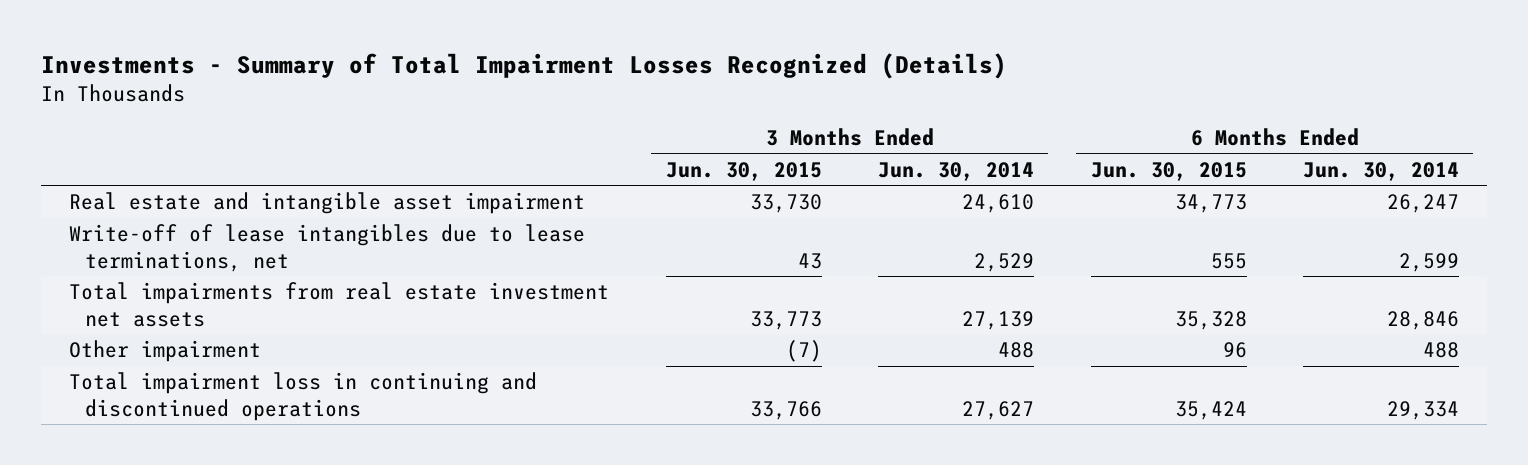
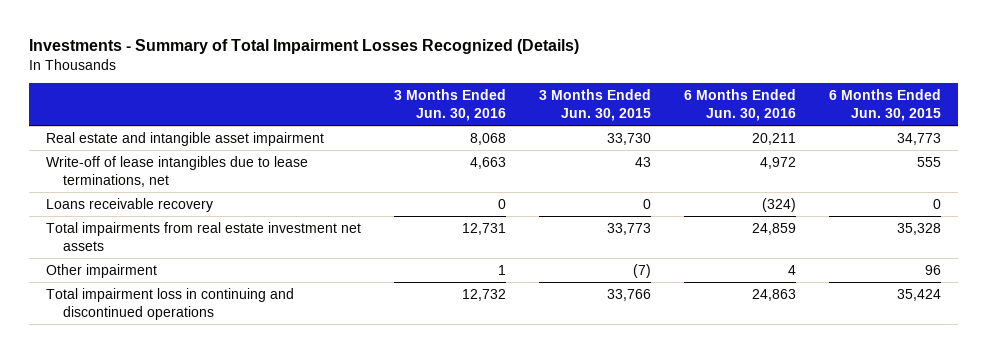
[878,161,1035,181] Jun. 30, 2014 -> none
[1303,161,1460,181] Jun. 30, 2014 -> none
none -> [393,89,506,122] 3 Months Ended Jun. 30, 2016
none -> [684,89,797,122] 6 Months Ended Jun. 30, 2016
none -> [45,197,213,212] Loans receivable recovery

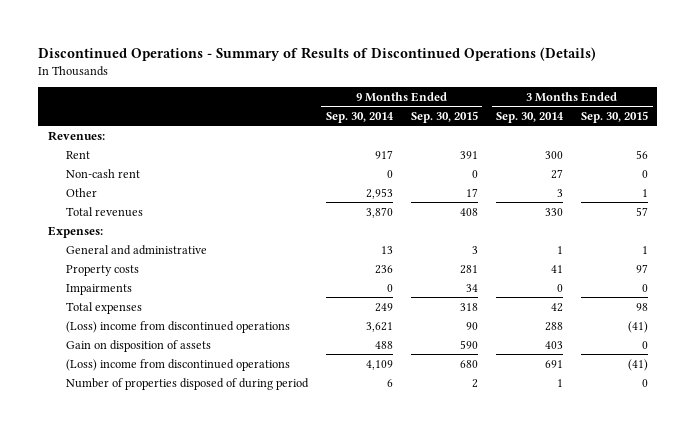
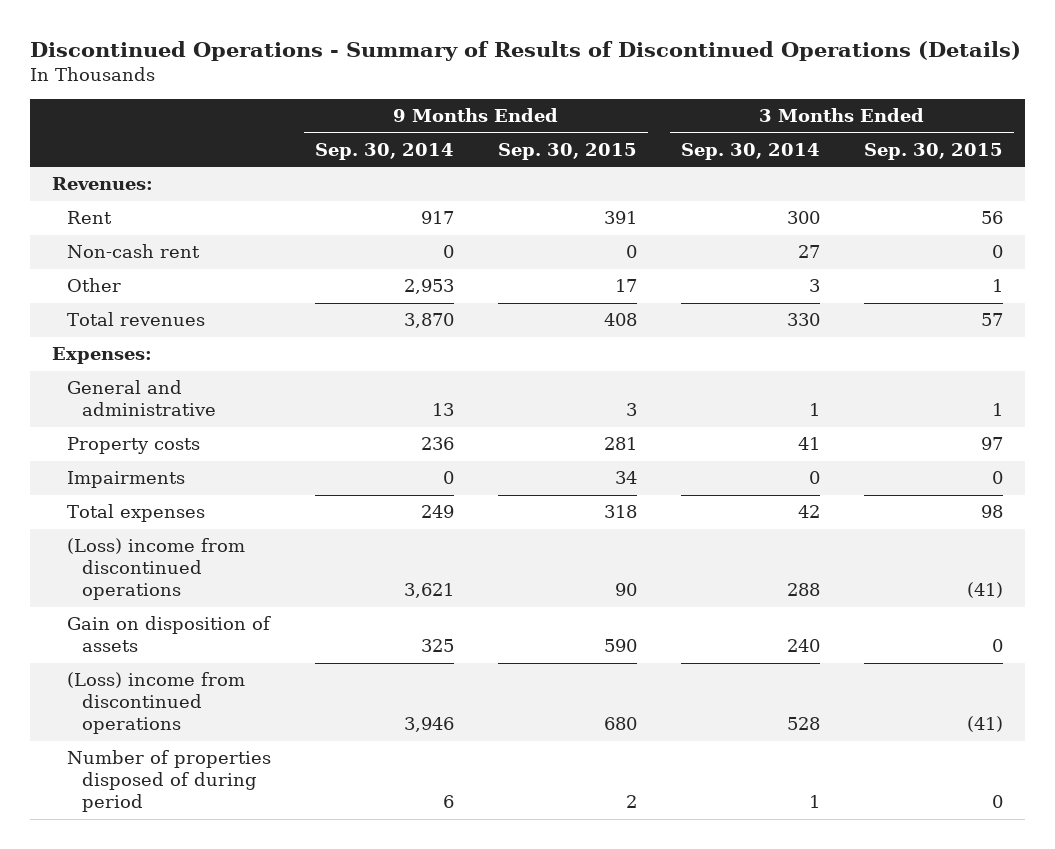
[374,340,393,349] 488 -> [420,639,454,653] 325
[545,340,564,349] 403 -> [787,639,821,653] 240
[365,359,393,370] 4,109 -> [403,717,454,733] 3,946
[545,359,564,368] 691 -> [787,717,821,731] 528

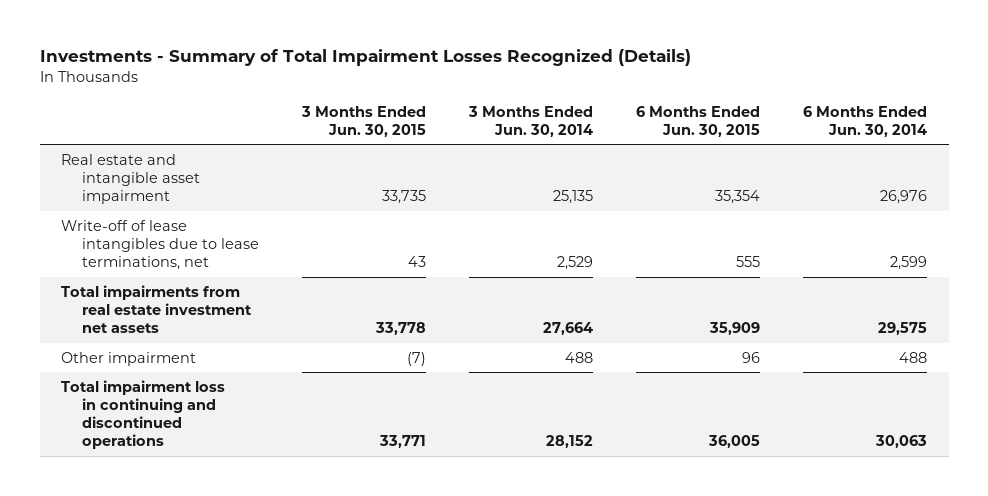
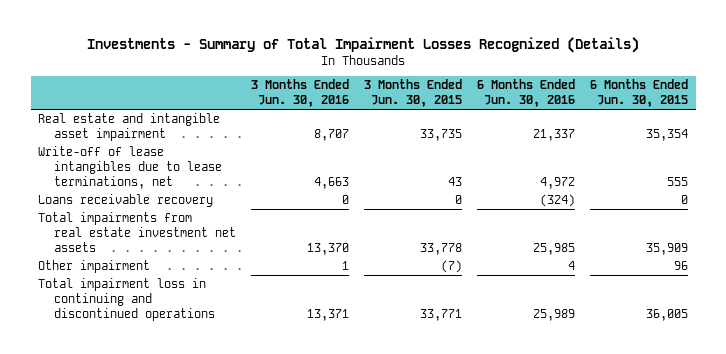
[468,105,594,137] 3 Months Ended Jun. 30, 2014 -> none
[803,105,928,137] 6 Months Ended Jun. 30, 2014 -> none
none -> [250,79,349,108] 3 Months Ended Jun. 30, 2016
none -> [476,79,575,108] 6 Months Ended Jun. 30, 2016
none -> [38,194,214,208] Loans receivable recovery

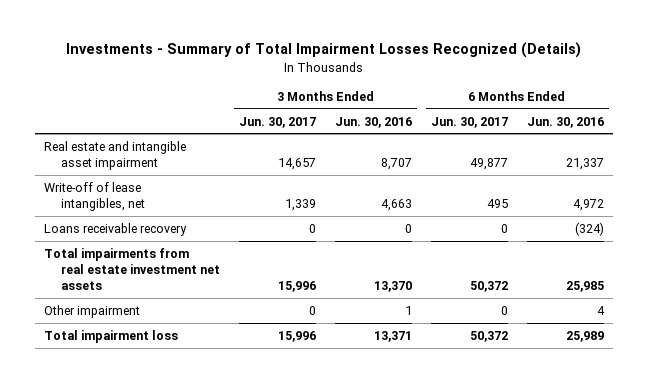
[363,79,462,108] 3 Months Ended Jun. 30, 2015 -> none
[590,79,689,108] 6 Months Ended Jun. 30, 2015 -> none
none -> [239,116,317,128] Jun. 30, 2017
none -> [430,116,508,128] Jun. 30, 2017
[38,146,222,189] Write-off of lease intangibles due to lease terminations, net -> [44,181,146,212] Write-off of lease intangibles, net
[38,278,215,321] Total impairment loss in continuing and discontinued operations -> [44,329,179,343] Total impairment loss

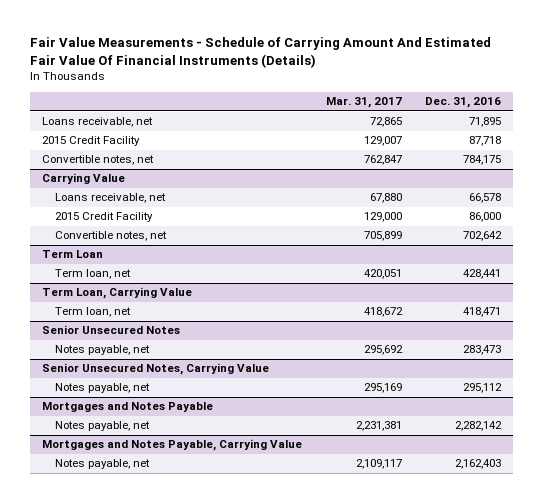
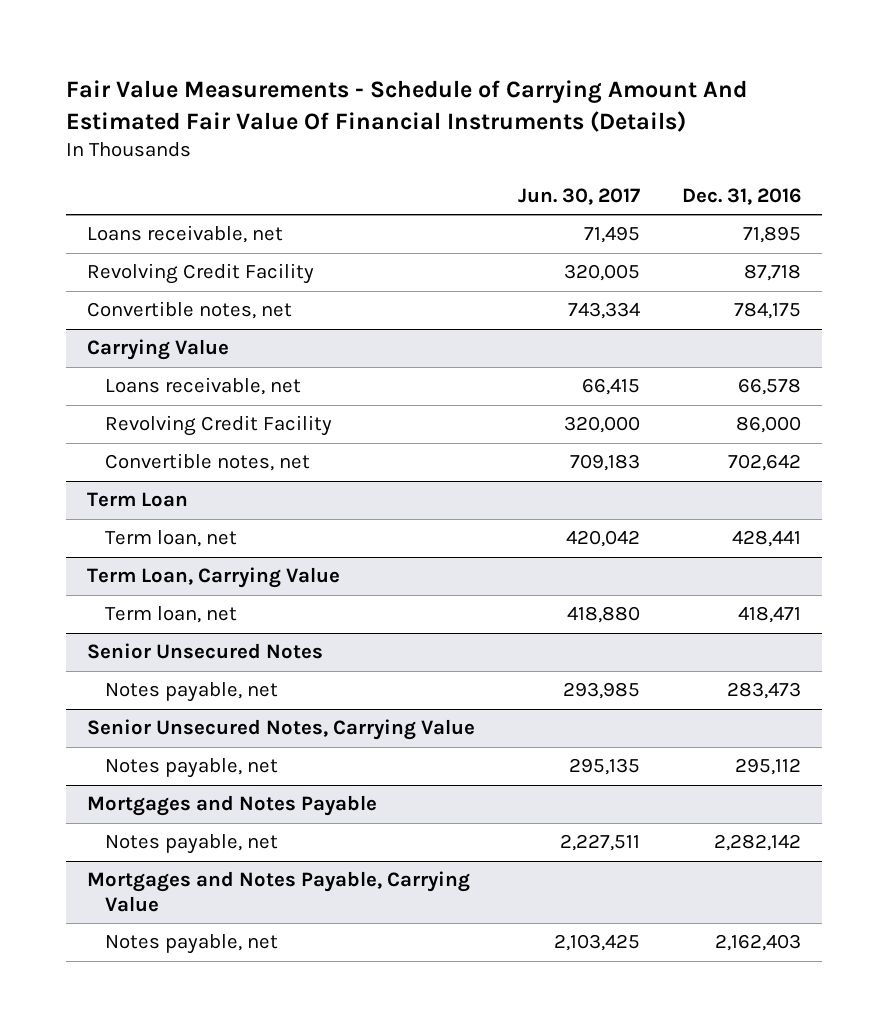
[325,97,402,109] Mar. 31, 2017 -> none
none -> [517,187,640,205] Jun. 30, 2017
[41,136,140,147] 2015 Credit Facility -> [86,263,314,285] Revolving Credit Facility
[55,212,154,223] 2015 Credit Facility -> [105,415,333,437] Revolving Credit Facility

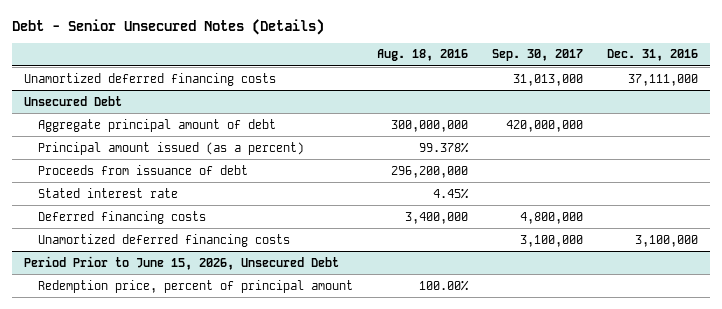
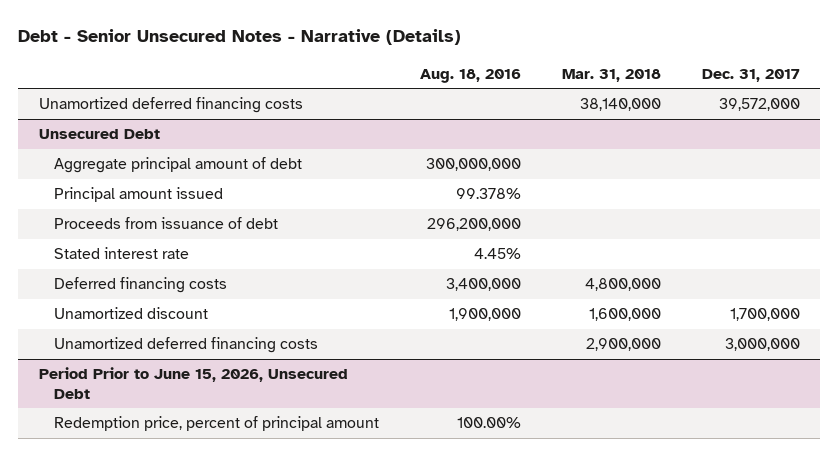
[12,18,325,35] Debt - Senior Unsecured Notes (Details) -> [18,29,462,46] Debt - Senior Unsecured Notes - Narrative (Details)
[491,49,583,62] Sep. 30, 2017 -> none
[606,49,698,62] Dec. 31, 2016 -> none
none -> [561,68,661,82] Mar. 31, 2018
none -> [701,68,800,82] Dec. 31, 2017
[38,141,305,155] Principal amount issued (as a percent) -> [53,187,223,203] Principal amount issued
none -> [53,307,208,320] Unamortized discount

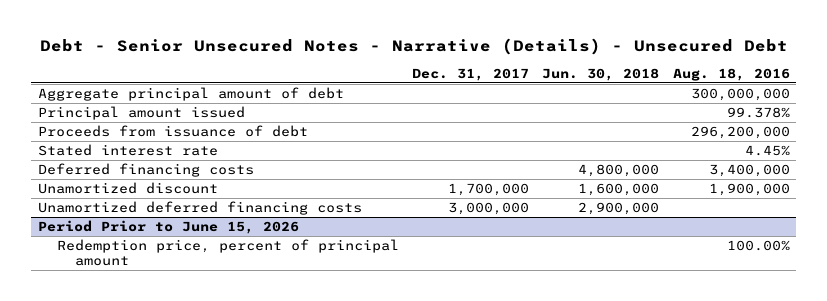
[18,29,462,46] Debt - Senior Unsecured Notes - Narrative (Details) -> [39,38,788,56] Debt - Senior Unsecured Notes - Narrative (Details) - Unsecured Debt
[561,68,661,82] Mar. 31, 2018 -> none
none -> [542,68,660,82] Jun. 30, 2018
[38,97,303,114] Unamortized deferred financing costs -> none
[38,129,160,140] Unsecured Debt -> none
[38,367,348,399] Period Prior to June 15, 2026, Unsecured Debt -> [37,219,299,234] Period Prior to June 15, 2026

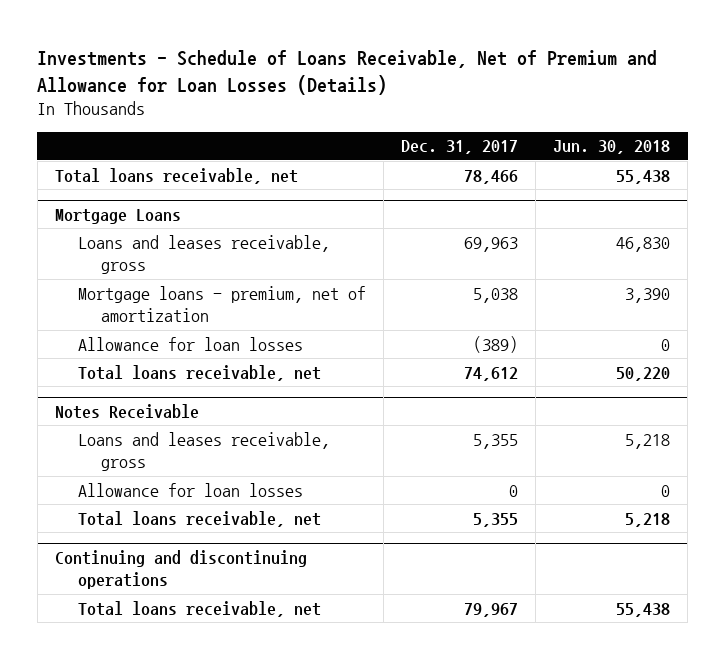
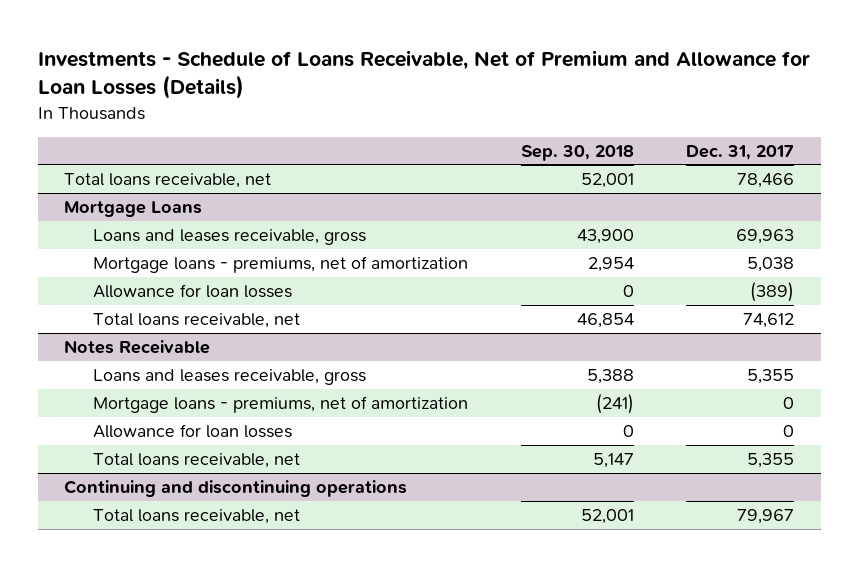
[553,140,671,155] Jun. 30, 2018 -> none
none -> [520,144,634,161] Sep. 30, 2018
[77,285,366,322] Mortgage loans - premium, net of amortization -> [92,255,468,273] Mortgage loans - premiums, net of amortization
none -> [92,395,468,413] Mortgage loans - premiums, net of amortization

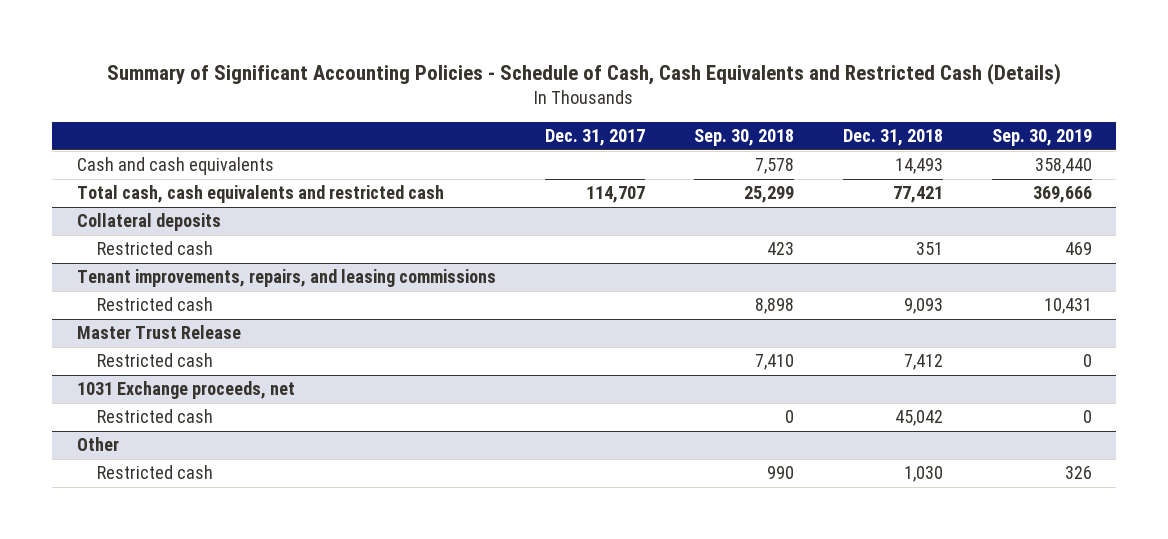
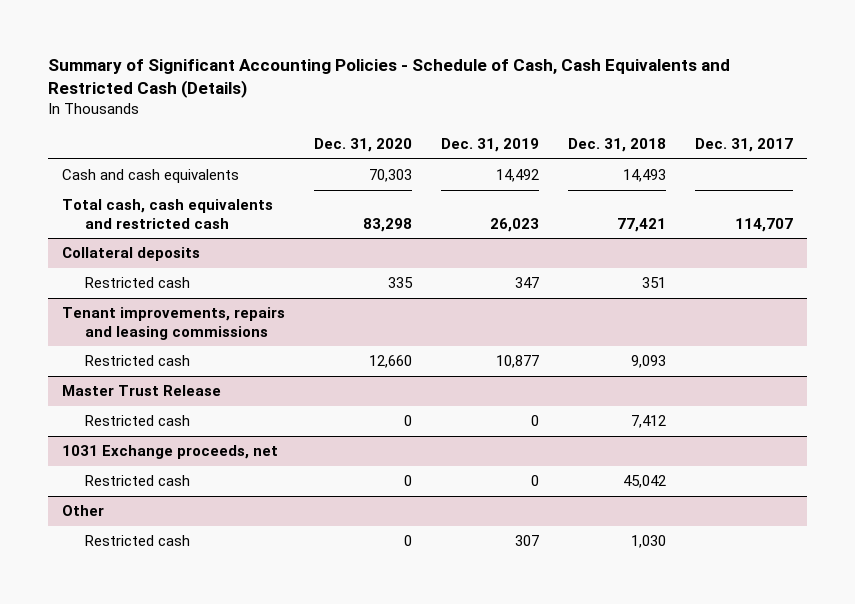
[693,129,794,147] Sep. 30, 2018 -> none
[991,129,1092,147] Sep. 30, 2019 -> none
none -> [314,138,413,153] Dec. 31, 2020
none -> [441,138,540,153] Dec. 31, 2019
[76,269,496,288] Tenant improvements, repairs, and leasing commissions -> [62,307,286,340] Tenant improvements, repairs and leasing commissions

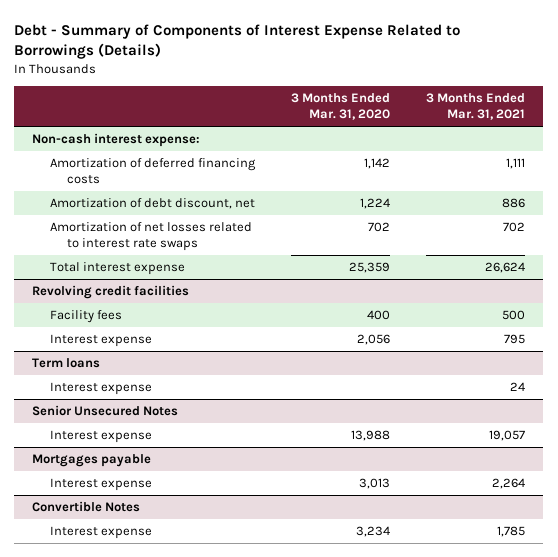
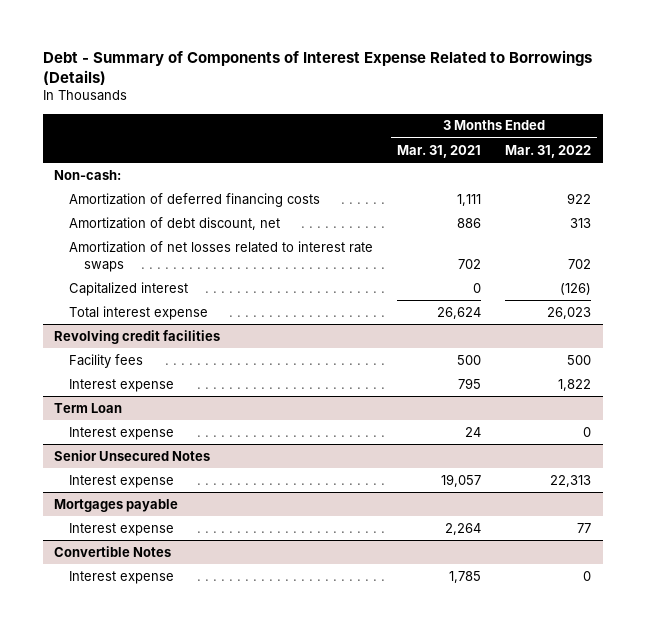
[290,93,390,121] 3 Months Ended Mar. 31, 2020 -> none
none -> [504,144,591,158] Mar. 31, 2022
[32,133,201,148] Non-cash interest expense: -> [54,169,122,180] Non-cash:
none -> [69,281,189,296] Capitalized interest
[32,358,101,369] Term loans -> [54,402,123,413] Term Loan

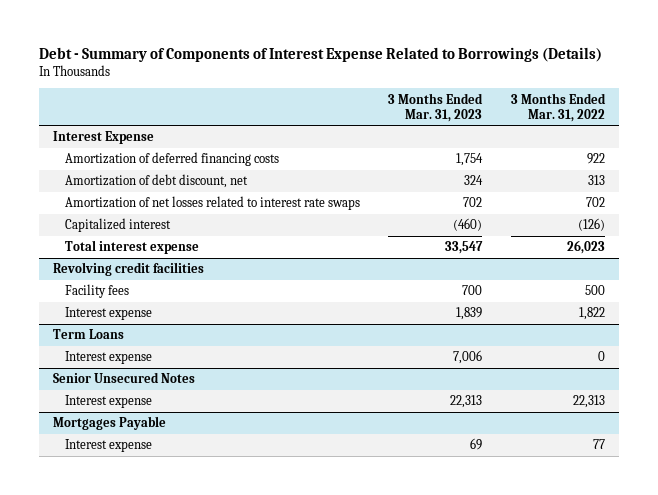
[397,144,482,158] Mar. 31, 2021 -> none
none -> [388,92,484,122] 3 Months Ended Mar. 31, 2023
[54,169,122,180] Non-cash: -> [53,131,155,145] Interest Expense
[54,402,123,413] Term Loan -> [53,329,125,340] Term Loans
[54,498,179,512] Mortgages payable -> [53,416,167,431] Mortgages Payable
[54,545,172,557] Convertible Notes -> none
[69,570,175,584] Interest expense -> none

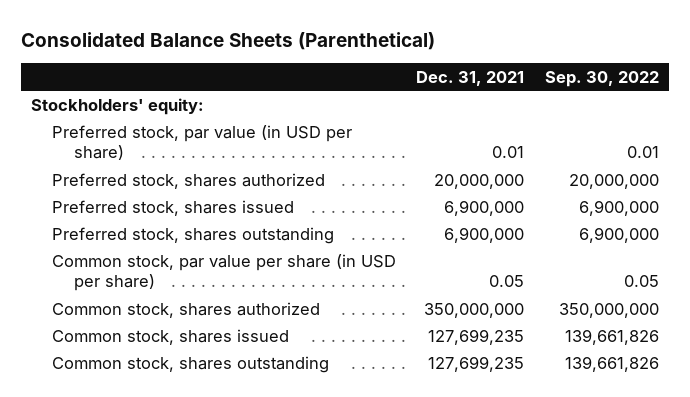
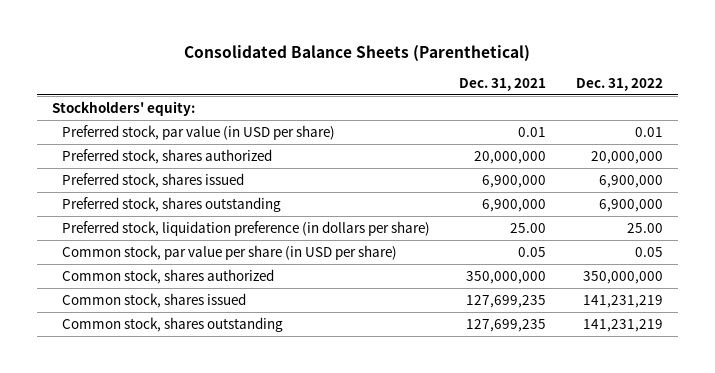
[544,70,659,87] Sep. 30, 2022 -> none
none -> [575,77,663,91] Dec. 31, 2022
none -> [61,220,430,236] Preferred stock, liquidation preference (in dollars per share)

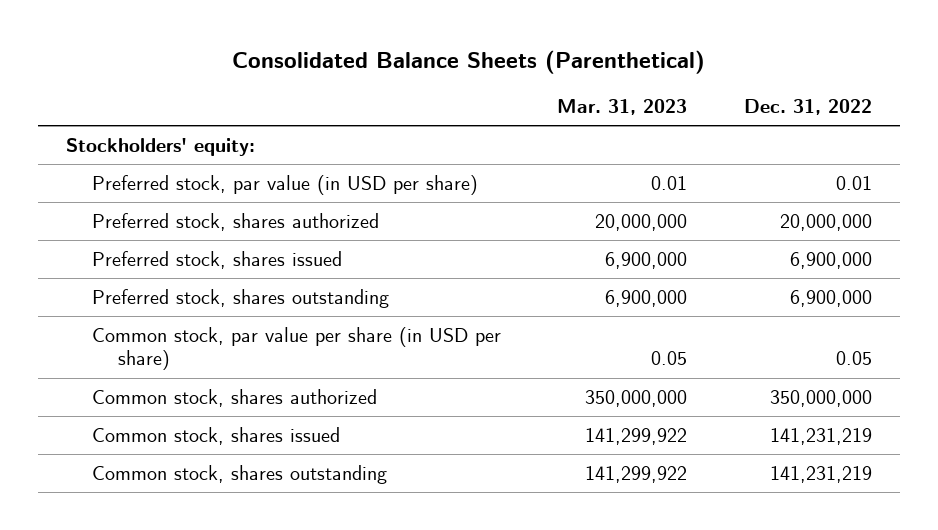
[459,77,547,91] Dec. 31, 2021 -> none
none -> [557,99,688,116] Mar. 31, 2023
[61,220,430,236] Preferred stock, liquidation preference (in dollars per share) -> none

